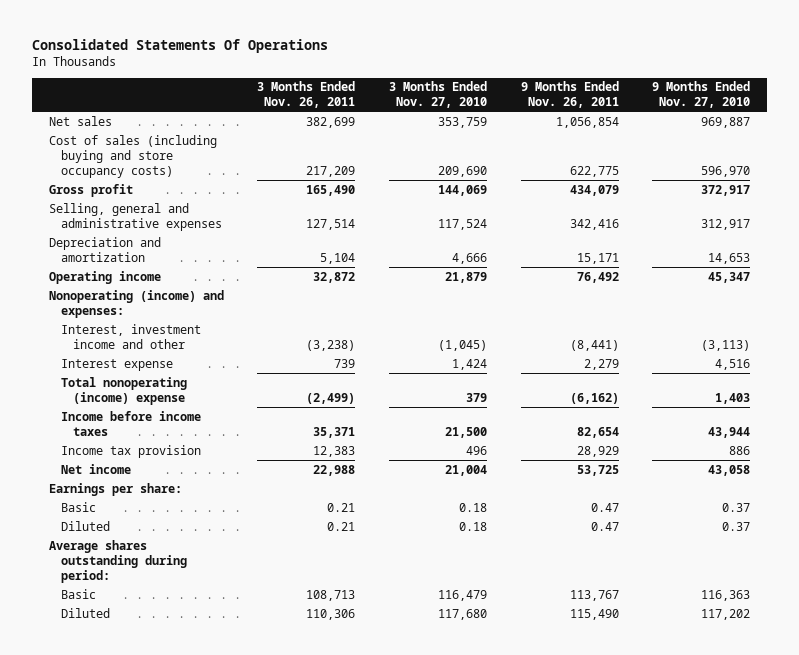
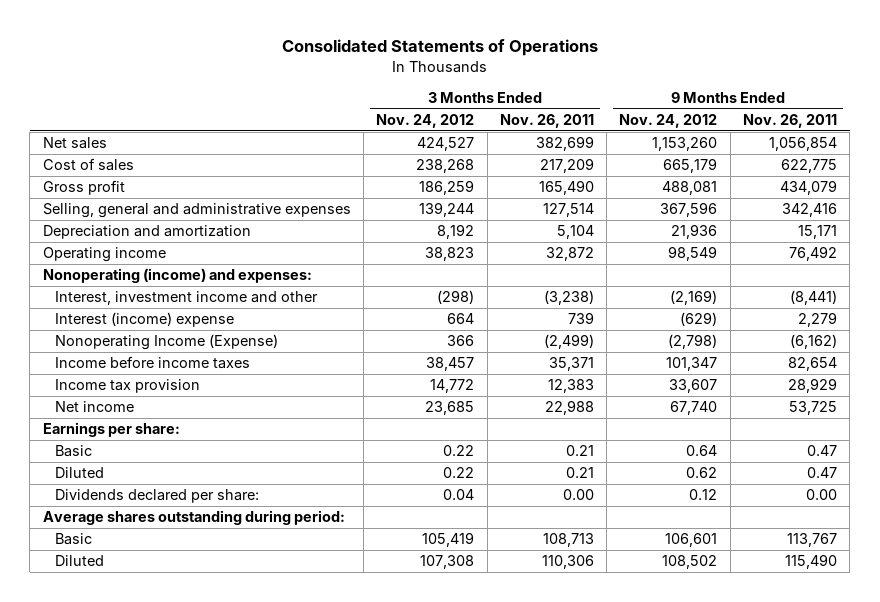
[31,39,328,54] Consolidated Statements Of Operations -> [281,39,598,57] Consolidated Statements of Operations
[389,81,488,109] 3 Months Ended Nov. 27, 2010 -> none
[652,81,751,109] 9 Months Ended Nov. 27, 2010 -> none
none -> [376,113,475,128] Nov. 24, 2012
none -> [619,113,718,128] Nov. 24, 2012
[48,134,217,178] Cost of sales (including buying and store occupancy costs) -> [42,158,134,172] Cost of sales
[60,358,173,371] Interest expense -> [54,312,234,328] Interest (income) expense
[60,376,187,405] Total nonoperating (income) expense -> [54,334,278,351] Nonoperating Income (Expense)
none -> [54,489,259,504] Dividends declared per share:

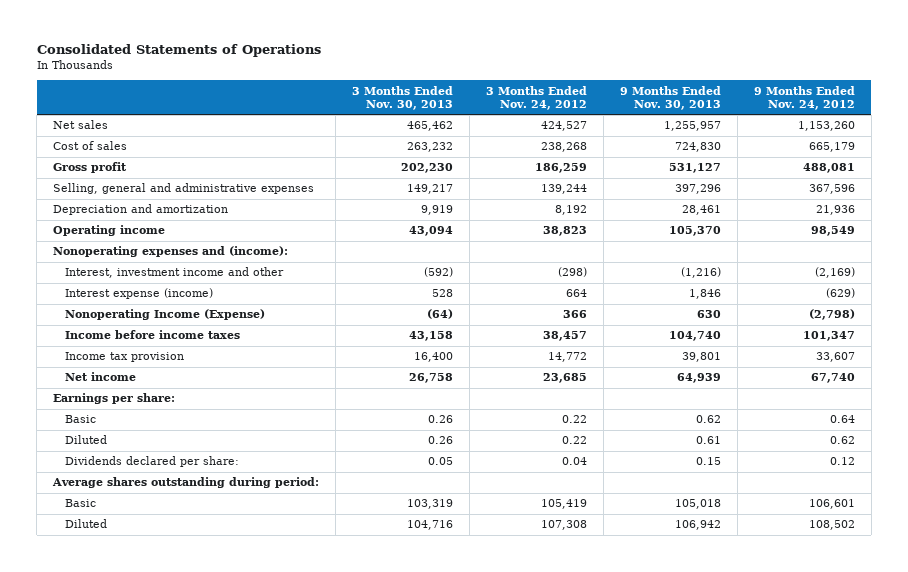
[499,113,594,128] Nov. 26, 2011 -> none
[743,113,838,128] Nov. 26, 2011 -> none
none -> [351,85,453,111] 3 Months Ended Nov. 30, 2013
none -> [619,85,721,111] 9 Months Ended Nov. 30, 2013
[42,268,312,284] Nonoperating (income) and expenses: -> [53,246,289,258] Nonoperating expenses and (income):
[54,312,234,328] Interest (income) expense -> [64,288,213,300] Interest expense (income)

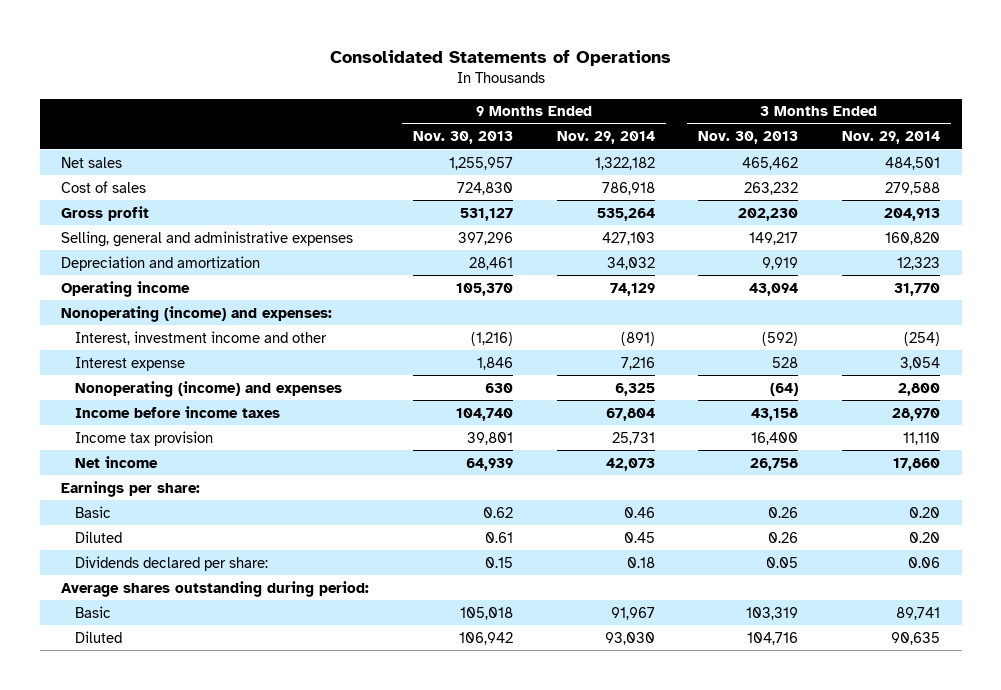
[485,85,587,111] 3 Months Ended Nov. 24, 2012 -> none
[753,85,855,111] 9 Months Ended Nov. 24, 2012 -> none
none -> [556,131,655,145] Nov. 29, 2014
none -> [841,131,940,145] Nov. 29, 2014
[53,246,289,258] Nonoperating expenses and (income): -> [61,305,333,322] Nonoperating (income) and expenses:
[64,288,213,300] Interest expense (income) -> [74,356,185,371] Interest expense
[64,309,265,321] Nonoperating Income (Expense) -> [74,380,342,397] Nonoperating (income) and expenses

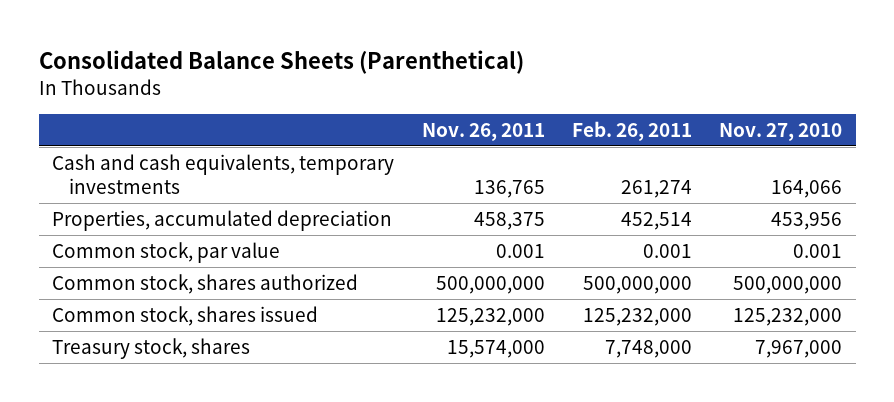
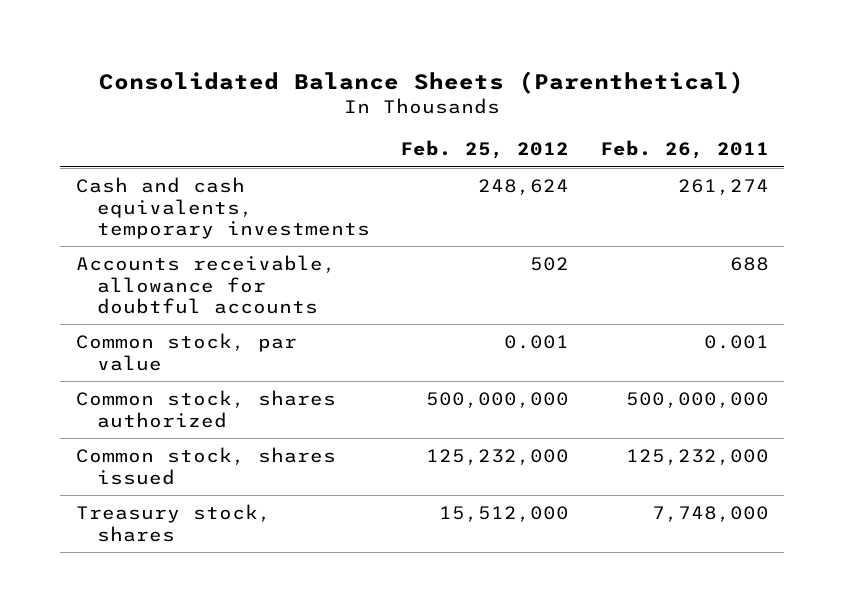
[421,122,545,141] Nov. 26, 2011 -> none
[718,122,842,141] Nov. 27, 2010 -> none
none -> [400,140,570,160] Feb. 25, 2012
[52,209,393,231] Properties, accumulated depreciation -> none
none -> [75,255,336,315] Accounts receivable, allowance for doubtful accounts

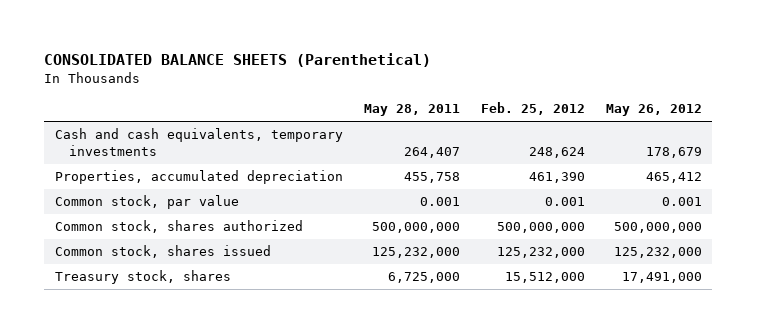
[99,70,745,94] Consolidated Balance Sheets (Parenthetical) -> [44,52,432,67] CONSOLIDATED BALANCE SHEETS (Parenthetical)
[599,140,769,160] Feb. 26, 2011 -> none
none -> [363,104,460,117] May 28, 2011
none -> [605,104,702,117] May 26, 2012
[75,255,336,315] Accounts receivable, allowance for doubtful accounts -> none
none -> [54,170,343,185] Properties, accumulated depreciation

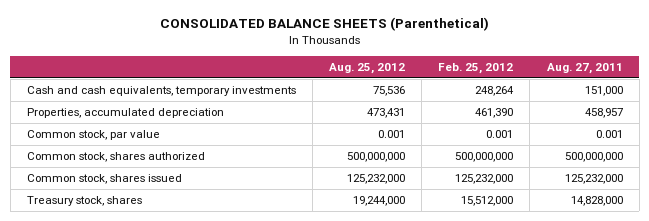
[363,104,460,117] May 28, 2011 -> none
[605,104,702,117] May 26, 2012 -> none
none -> [329,62,406,74] Aug. 25, 2012
none -> [546,62,623,74] Aug. 27, 2011
[528,147,585,159] 248,624 -> [475,86,515,97] 248,264

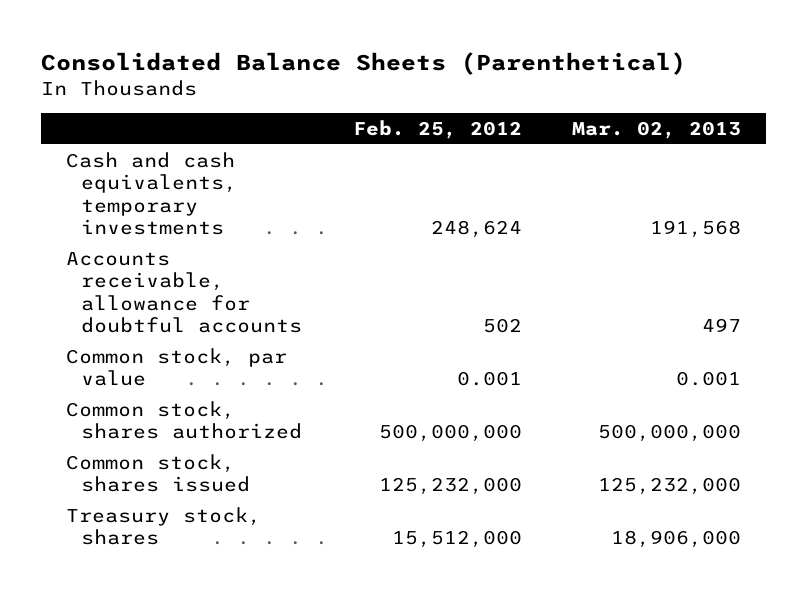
[159,17,489,32] CONSOLIDATED BALANCE SHEETS (Parenthetical) -> [40,51,686,75] Consolidated Balance Sheets (Parenthetical)
[329,62,406,74] Aug. 25, 2012 -> none
[546,62,623,74] Aug. 27, 2011 -> none
none -> [572,121,742,140] Mar. 02, 2013
[26,108,224,119] Properties, accumulated depreciation -> none
[475,86,515,97] 248,264 -> [430,220,522,239] 248,624
none -> [65,251,303,334] Accounts receivable, allowance for doubtful accounts

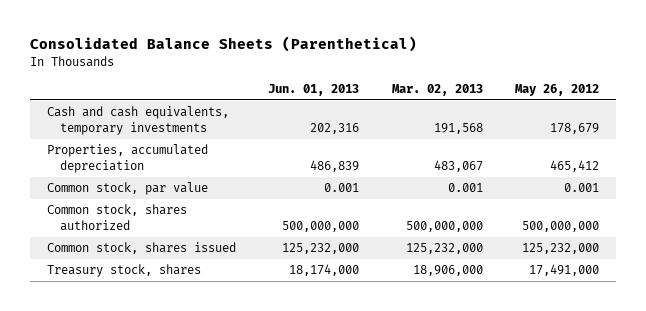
[352,120,522,140] Feb. 25, 2012 -> none
none -> [268,83,360,96] Jun. 01, 2013
none -> [515,83,600,96] May 26, 2012
[65,251,303,334] Accounts receivable, allowance for doubtful accounts -> none
none -> [46,144,208,173] Properties, accumulated depreciation

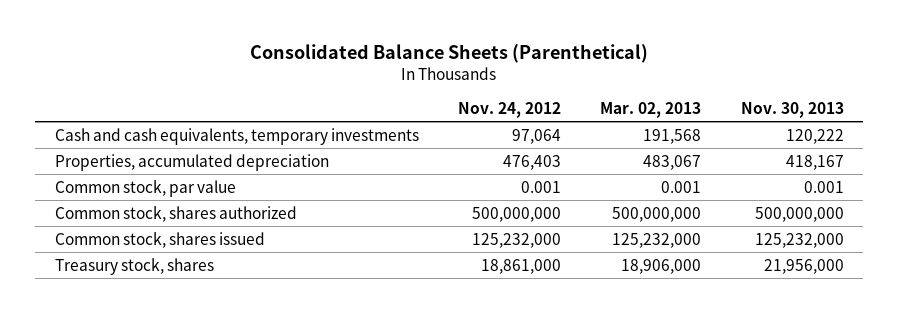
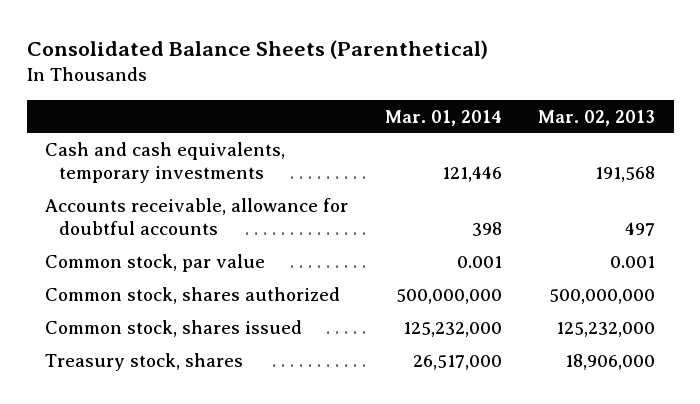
[457,101,561,118] Nov. 24, 2012 -> none
[740,101,844,118] Nov. 30, 2013 -> none
none -> [384,109,502,126] Mar. 01, 2014
[54,153,329,171] Properties, accumulated depreciation -> none
none -> [44,197,348,235] Accounts receivable, allowance for doubtful accounts

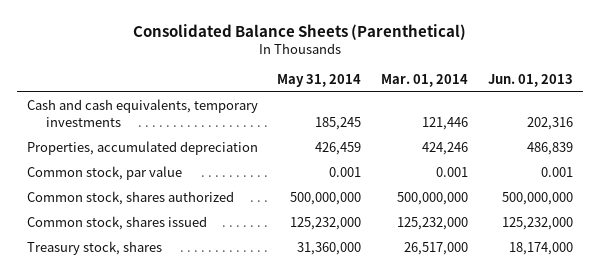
[538,109,656,126] Mar. 02, 2013 -> none
none -> [277,74,362,88] May 31, 2014
none -> [488,74,574,88] Jun. 01, 2013
[44,197,348,235] Accounts receivable, allowance for doubtful accounts -> none
none -> [26,141,258,156] Properties, accumulated depreciation

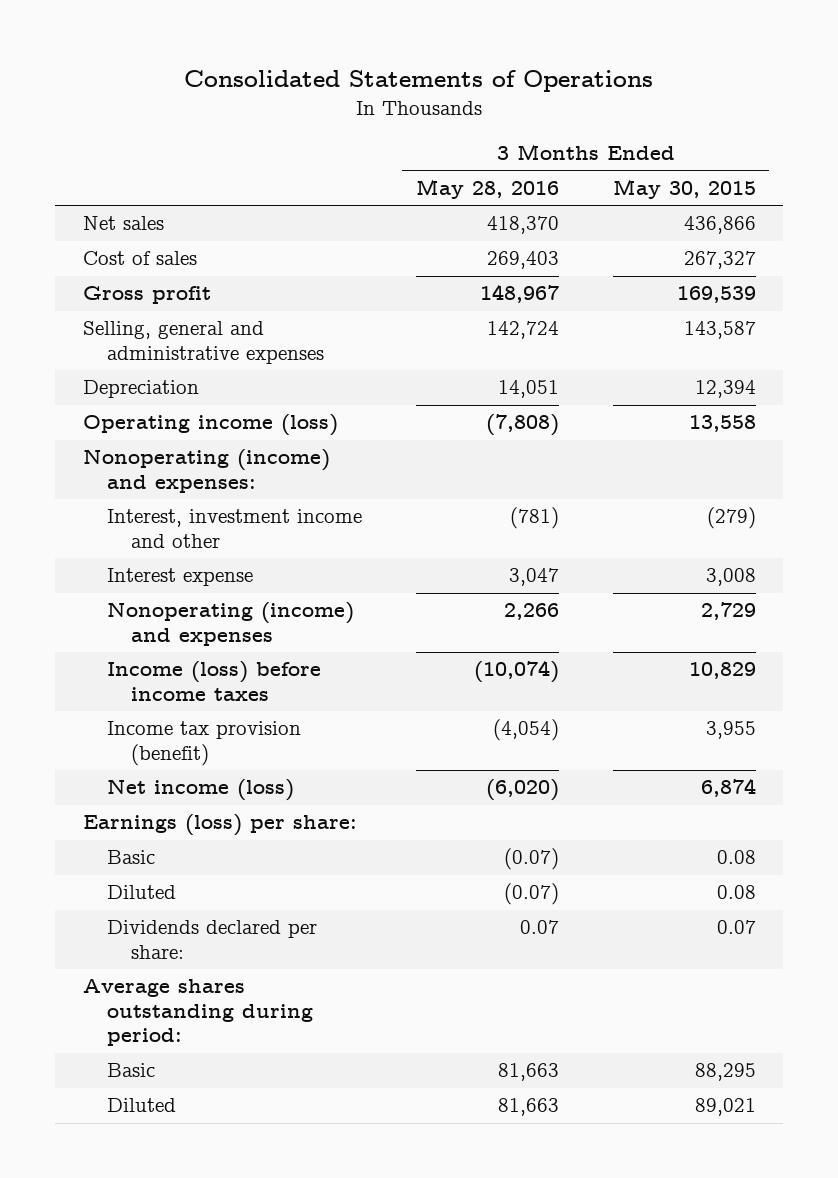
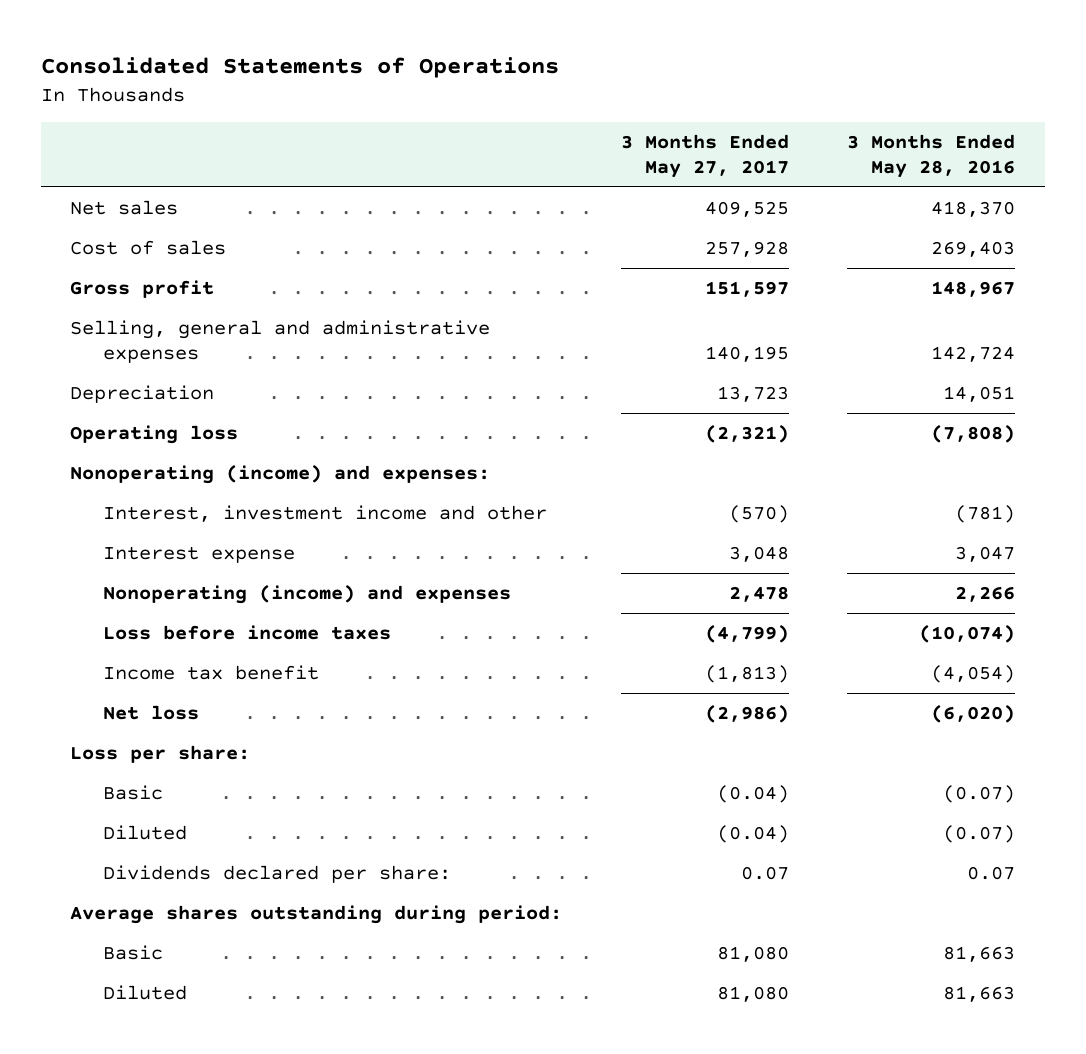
[612,178,756,199] May 30, 2015 -> none
none -> [620,133,789,178] 3 Months Ended May 27, 2017
[82,414,338,437] Operating income (loss) -> [70,425,239,445] Operating loss
[106,661,321,701] Income (loss) before income taxes -> [102,625,391,641] Loss before income taxes
[106,721,301,766] Income tax provision (benefit) -> [102,665,319,681] Income tax benefit
[106,779,294,802] Net income (loss) -> [102,705,199,721] Net loss
[82,814,357,837] Earnings (loss) per share: -> [70,745,251,764] Loss per share:

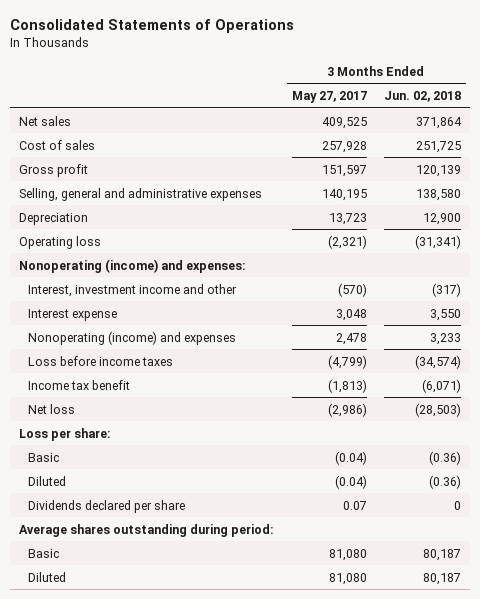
[847,133,1016,178] 3 Months Ended May 28, 2016 -> none
none -> [384,90,462,102] Jun. 02, 2018
[102,865,451,884] Dividends declared per share: -> [28,499,186,513] Dividends declared per share

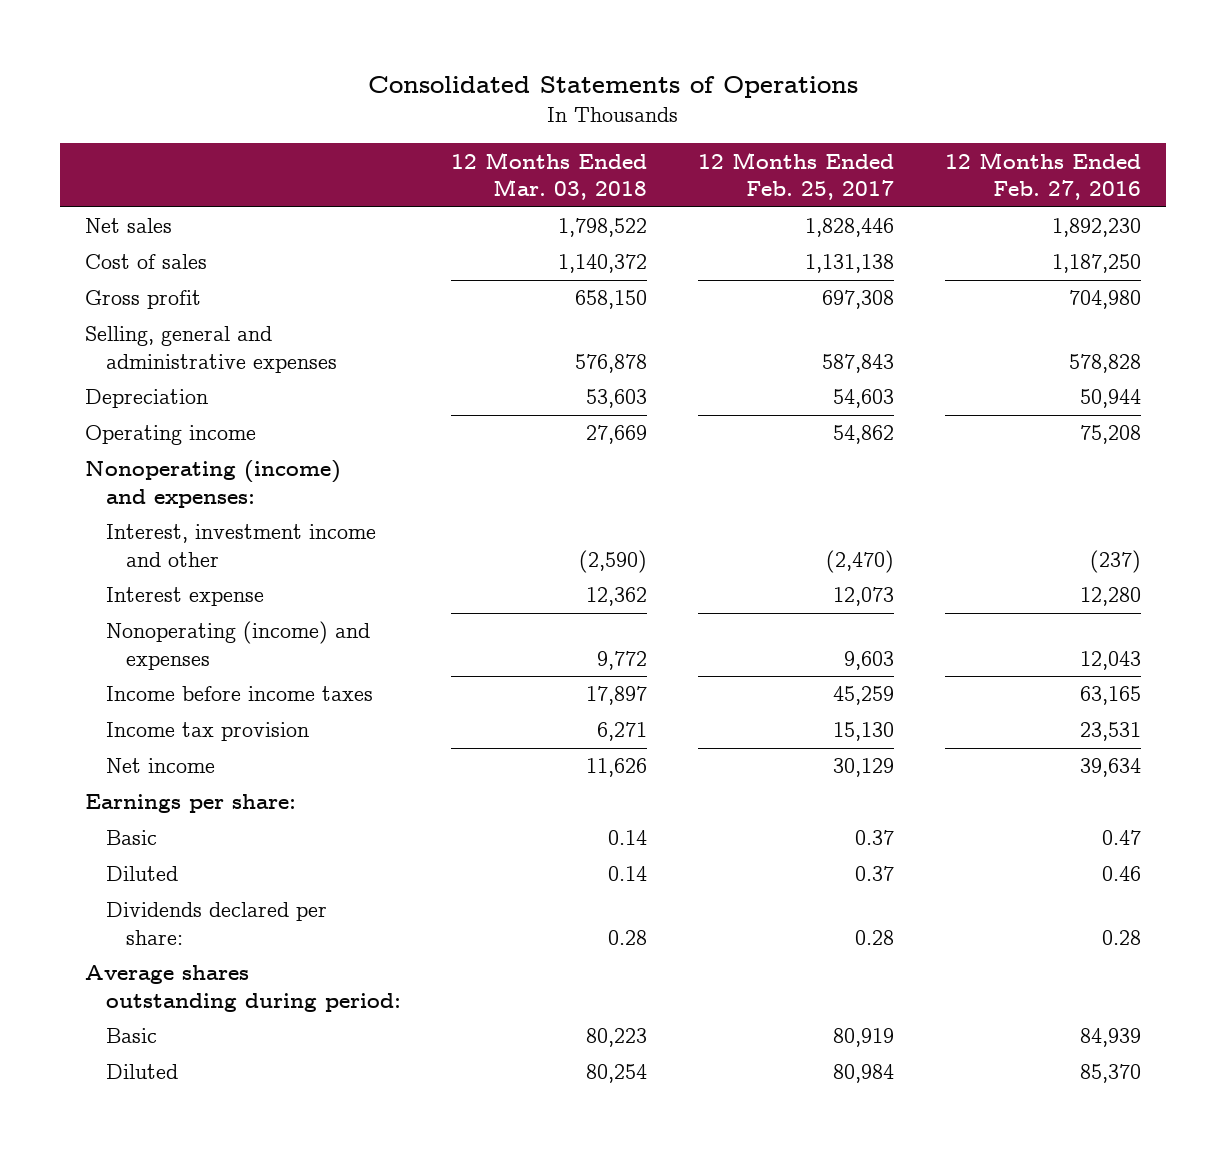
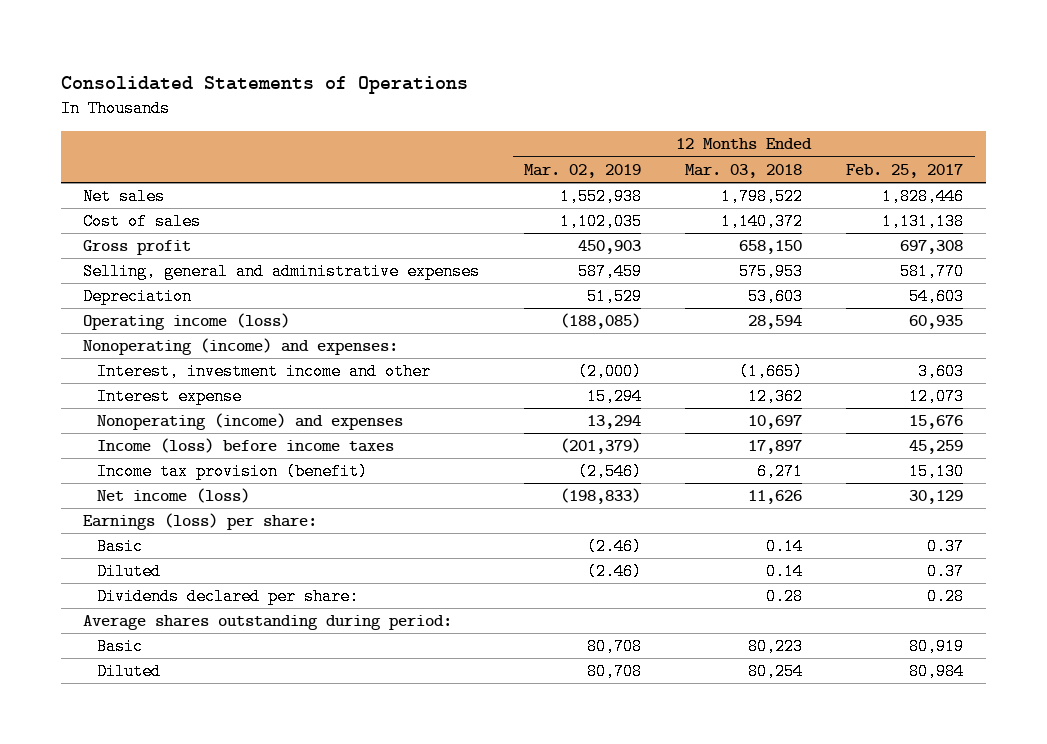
[944,151,1141,201] 12 Months Ended Feb. 27, 2016 -> none
none -> [523,163,641,178] Mar. 02, 2019
[575,353,648,373] 576,878 -> [739,263,804,281] 575,953
[822,353,895,373] 587,843 -> [900,263,965,281] 581,770
[85,425,257,446] Operating income -> [83,313,291,331] Operating income (loss)
[586,425,648,445] 27,669 -> [748,315,803,330] 28,594
[833,425,895,445] 54,862 -> [909,315,964,330] 60,935
[579,549,648,573] (2,590) -> [739,363,804,381] (1,665)
[826,549,895,573] (2,470) -> [918,363,965,381] 3,603
[597,650,648,670] 9,772 -> [748,415,803,430] 10,697
[844,650,895,670] 9,603 -> [909,415,964,430] 15,676
[105,686,373,702] Income before income taxes -> [97,438,395,454] Income (loss) before income taxes
[105,722,309,742] Income tax provision -> [97,463,369,481] Income tax provision (benefit)
[105,758,215,774] Net income -> [97,488,251,504] Net income (loss)
[85,794,297,814] Earnings per share: -> [83,513,318,531] Earnings (loss) per share:

